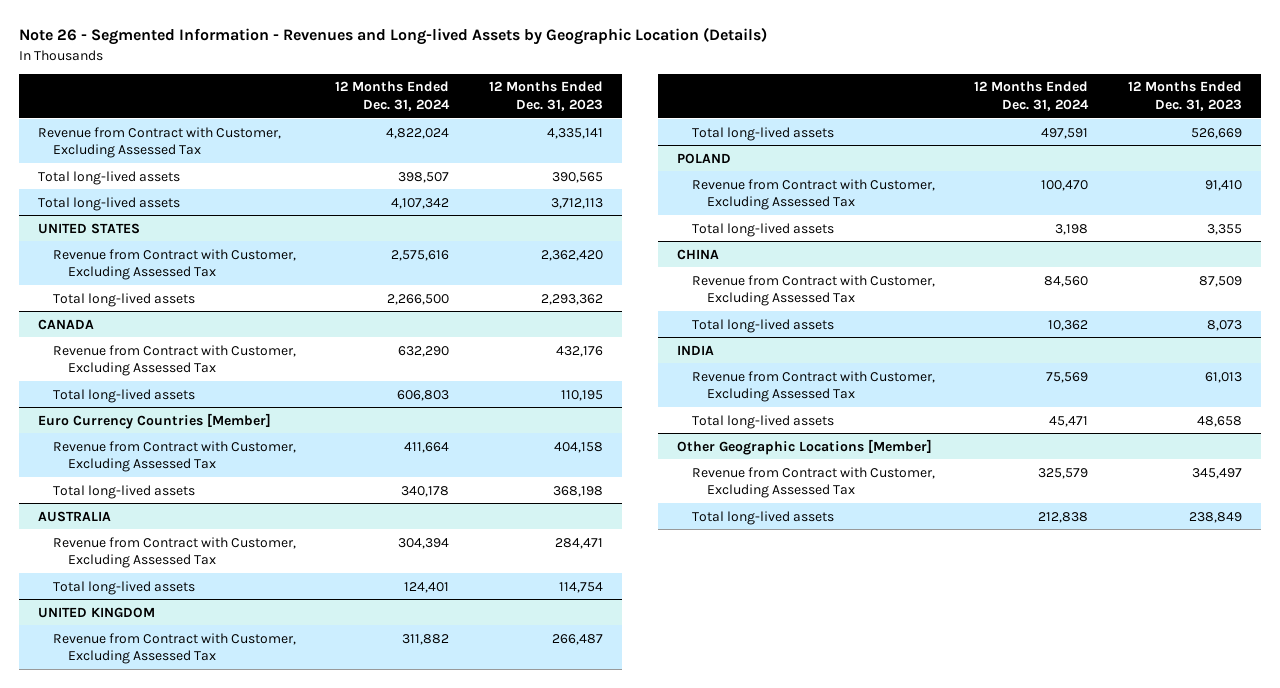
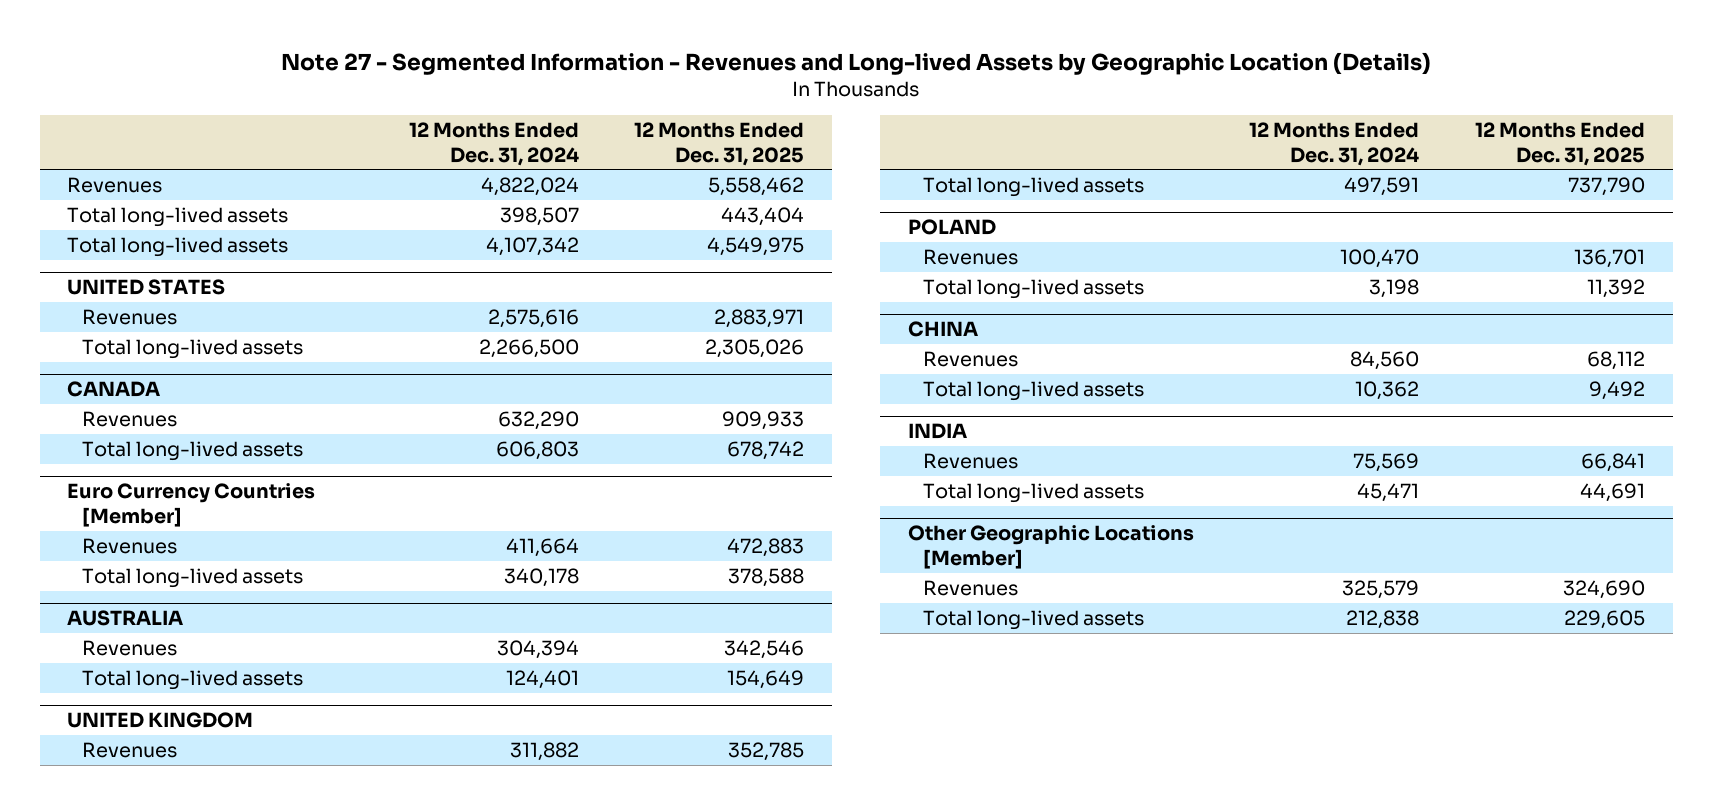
[18,27,767,46] Note 26 - Segmented Information - Revenues and Long-lived Assets by Geographic Location (Details) -> [281,51,1432,75] Note 27 - Segmented Information - Revenues and Long-lived Assets by Geographic Location (Details)
[488,81,603,111] 12 Months Ended Dec. 31, 2023 -> none
none -> [634,121,805,166] 12 Months Ended Dec. 31, 2025
[38,126,282,159] Revenue from Contract with Customer, Excluding Assessed Tax -> [67,176,163,193] Revenues
[52,248,296,281] Revenue from Contract with Customer, Excluding Assessed Tax -> [82,308,178,325] Revenues
[52,344,296,377] Revenue from Contract with Customer, Excluding Assessed Tax -> [82,410,178,427] Revenues
[52,440,296,473] Revenue from Contract with Customer, Excluding Assessed Tax -> [82,537,178,554] Revenues
[52,536,296,569] Revenue from Contract with Customer, Excluding Assessed Tax -> [82,639,178,656] Revenues
[52,632,296,665] Revenue from Contract with Customer, Excluding Assessed Tax -> [82,741,178,758] Revenues
[691,178,935,211] Revenue from Contract with Customer, Excluding Assessed Tax -> [923,248,1019,265] Revenues
[691,274,935,307] Revenue from Contract with Customer, Excluding Assessed Tax -> [923,350,1019,367] Revenues
[691,370,935,403] Revenue from Contract with Customer, Excluding Assessed Tax -> [923,452,1019,469] Revenues
[691,466,935,499] Revenue from Contract with Customer, Excluding Assessed Tax -> [923,579,1019,596] Revenues

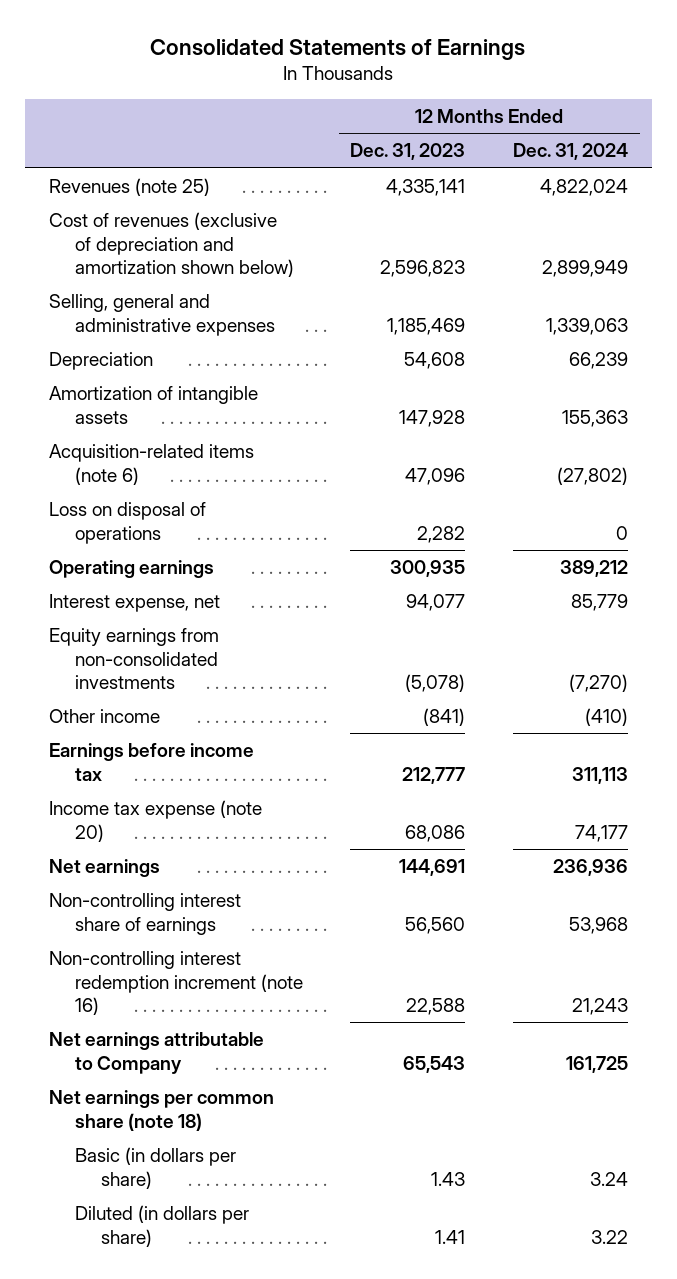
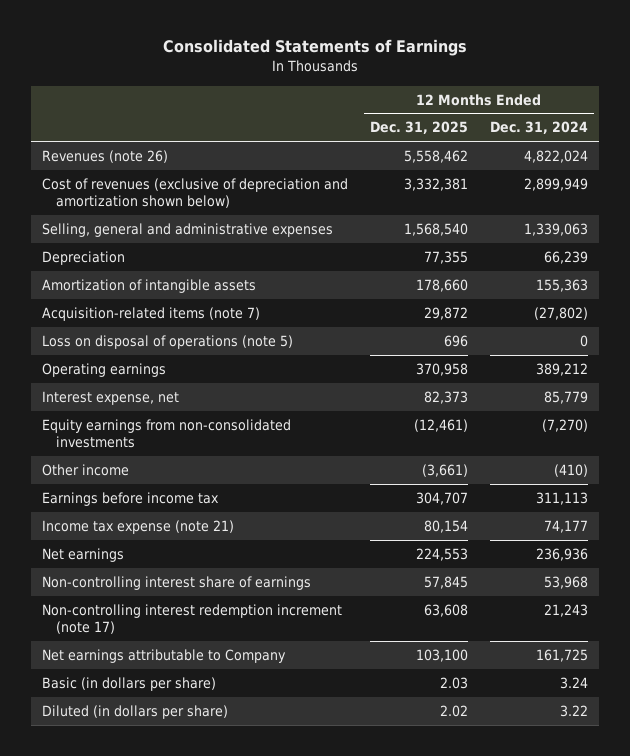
[350,143,466,161] Dec. 31, 2023 -> none
none -> [369,121,468,135] Dec. 31, 2025
[48,177,210,196] Revenues (note 25) -> [41,150,168,164] Revenues (note 26)
[48,443,254,485] Acquisition-related items (note 6) -> [41,307,260,322] Acquisition-related items (note 7)
[48,501,206,544] Loss on disposal of operations -> [41,335,293,350] Loss on disposal of operations (note 5)
[48,799,262,842] Income tax expense (note 20) -> [41,520,234,535] Income tax expense (note 21)
[48,950,304,1016] Non-controlling interest redemption increment (note 16) -> [41,604,342,635] Non-controlling interest redemption increment (note 17)
[48,1089,274,1131] Net earnings per common share (note 18) -> none

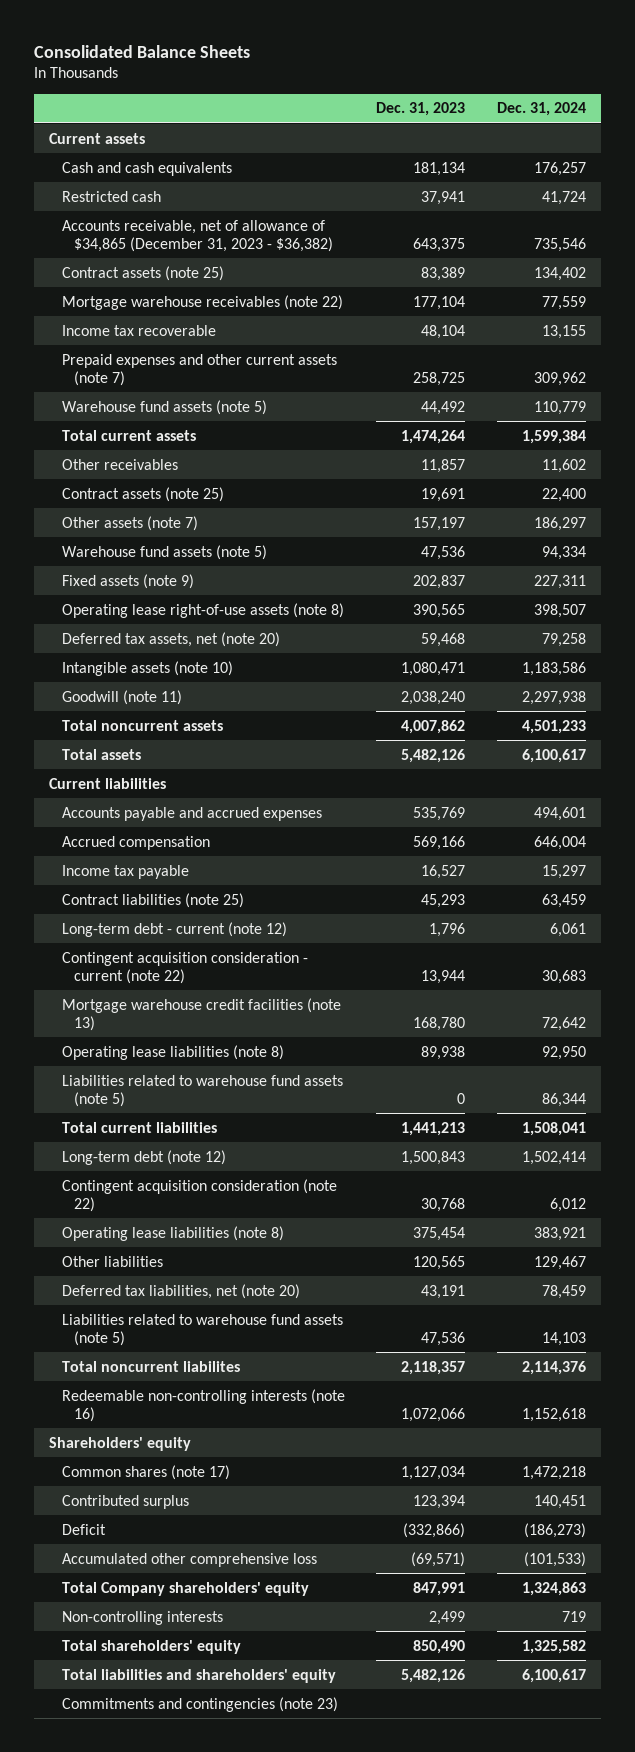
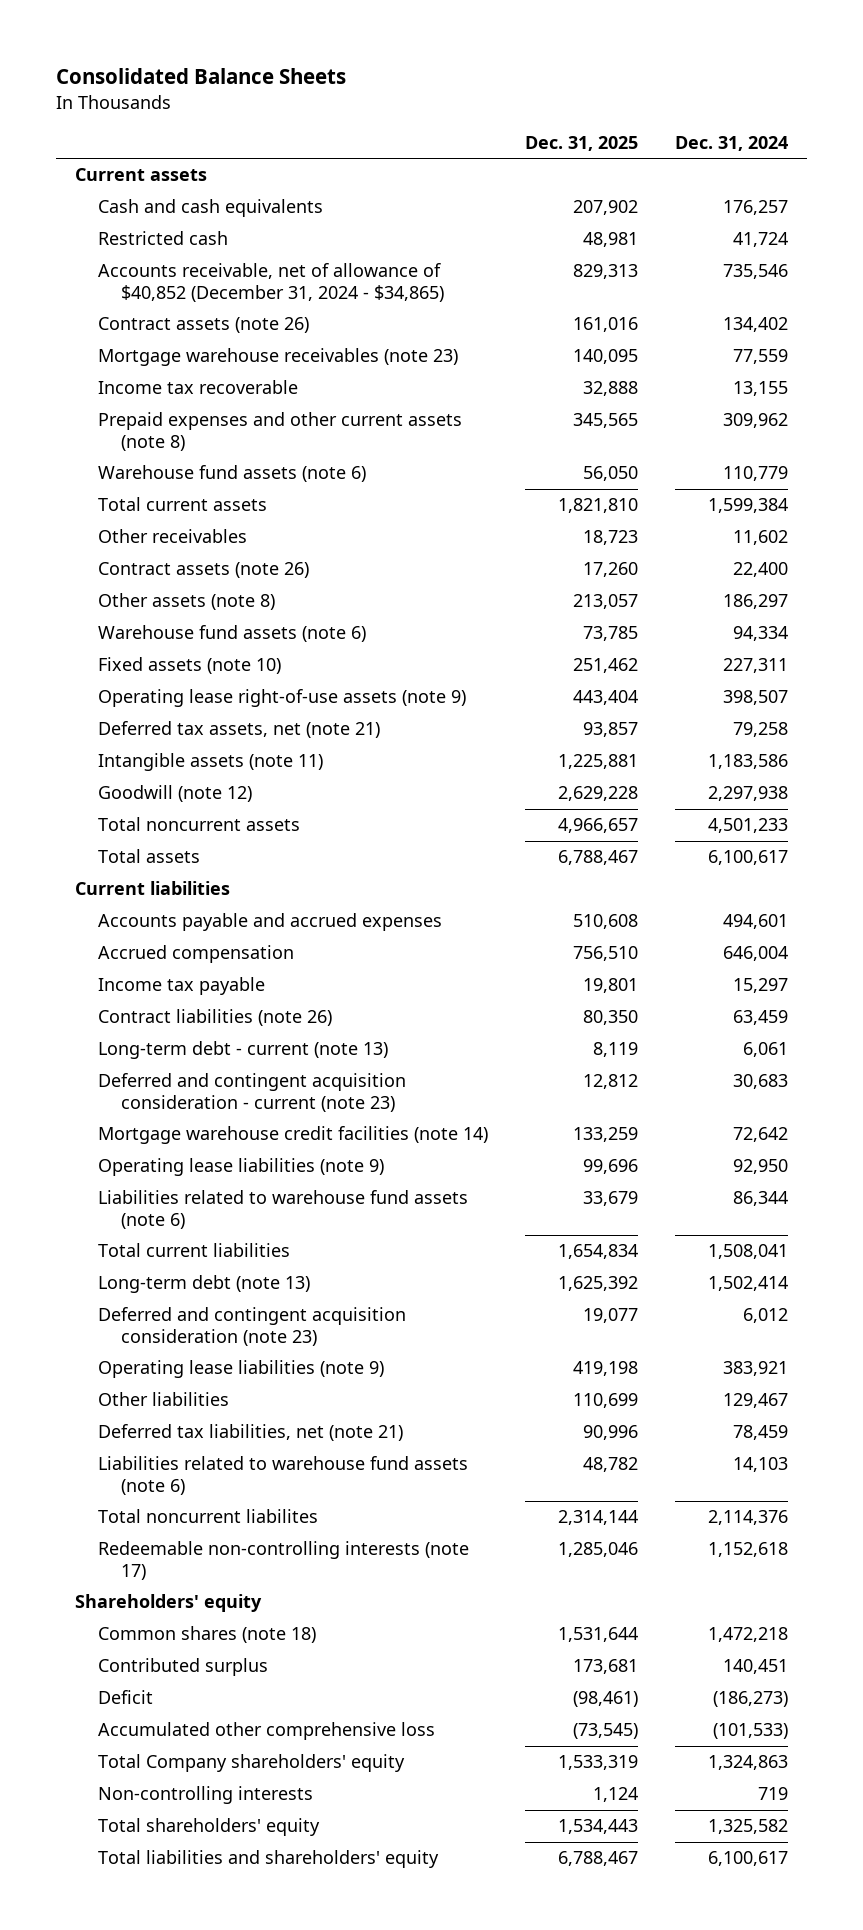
[376,102,466,117] Dec. 31, 2023 -> none
none -> [525,135,639,151] Dec. 31, 2025
[61,219,333,252] Accounts receivable, net of allowance of $34,865 (December 31, 2023 - $36,382) -> [97,263,444,302] Accounts receivable, net of allowance of $40,852 (December 31, 2024 - $34,865)
[61,265,224,281] Contract assets (note 25) -> [97,317,309,334] Contract assets (note 26)
[61,294,343,310] Mortgage warehouse receivables (note 22) -> [97,348,458,367] Mortgage warehouse receivables (note 23)
[61,353,337,386] Prepaid expenses and other current assets (note 7) -> [97,412,462,451] Prepaid expenses and other current assets (note 8)
[61,399,267,415] Warehouse fund assets (note 5) -> [97,465,366,483] Warehouse fund assets (note 6)
[61,486,224,502] Contract assets (note 25) -> [97,562,309,579] Contract assets (note 26)
[61,515,198,531] Other assets (note 7) -> [97,593,275,611] Other assets (note 8)
[61,544,267,560] Warehouse fund assets (note 5) -> [97,625,366,643] Warehouse fund assets (note 6)
[61,573,194,589] Fixed assets (note 9) -> [97,657,281,675] Fixed assets (note 10)
[61,602,344,618] Operating lease right-of-use assets (note 8) -> [97,689,466,708] Operating lease right-of-use assets (note 9)
[61,631,280,647] Deferred tax assets, net (note 20) -> [97,721,380,739] Deferred tax assets, net (note 21)
[61,660,233,676] Intangible assets (note 10) -> [97,753,323,772] Intangible assets (note 11)
[61,689,182,705] Goodwill (note 11) -> [97,785,252,803] Goodwill (note 12)
[61,892,244,908] Contract liabilities (note 25) -> [97,1009,332,1027] Contract liabilities (note 26)
[61,921,287,937] Long-term debt - current (note 12) -> [97,1041,388,1060] Long-term debt - current (note 13)
[61,951,308,984] Contingent acquisition consideration - current (note 22) -> [97,1073,406,1112] Deferred and contingent acquisition consideration - current (note 23)
[61,997,341,1031] Mortgage warehouse credit facilities (note 13) -> [97,1126,488,1145] Mortgage warehouse credit facilities (note 14)
[61,1044,284,1060] Operating lease liabilities (note 8) -> [97,1158,384,1177] Operating lease liabilities (note 9)
[61,1074,343,1107] Liabilities related to warehouse fund assets (note 5) -> [97,1190,468,1229] Liabilities related to warehouse fund assets (note 6)
[61,1149,226,1165] Long-term debt (note 12) -> [97,1275,310,1294] Long-term debt (note 13)
[61,1178,337,1212] Contingent acquisition consideration (note 22) -> [97,1307,406,1346] Deferred and contingent acquisition consideration (note 23)
[61,1225,284,1241] Operating lease liabilities (note 8) -> [97,1360,384,1379] Operating lease liabilities (note 9)
[61,1283,300,1299] Deferred tax liabilities, net (note 20) -> [97,1424,403,1442] Deferred tax liabilities, net (note 21)
[61,1313,343,1346] Liabilities related to warehouse fund assets (note 5) -> [97,1456,468,1495] Liabilities related to warehouse fund assets (note 6)
[61,1388,345,1422] Redeemable non-controlling interests (note 16) -> [97,1541,469,1580] Redeemable non-controlling interests (note 17)
[61,1464,230,1480] Common shares (note 17) -> [97,1626,316,1644] Common shares (note 18)
[61,1696,338,1712] Commitments and contingencies (note 23) -> none

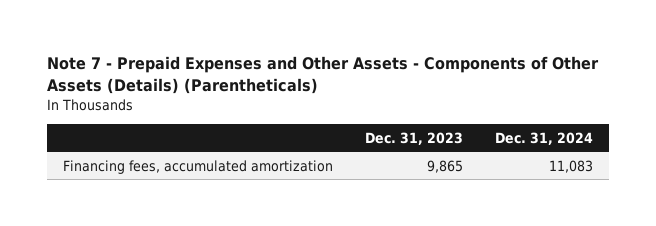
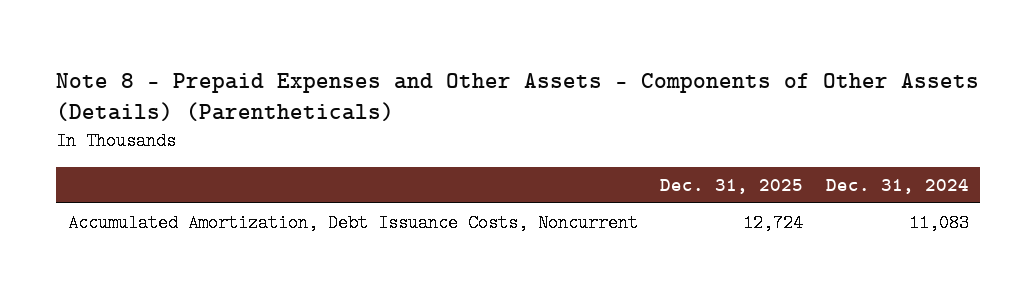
[47,55,600,94] Note 7 - Prepaid Expenses and Other Assets - Components of Other Assets (Details) (Parentheticals) -> [56,72,980,122] Note 8 - Prepaid Expenses and Other Assets - Components of Other Assets (Details) (Parentheticals)
[365,131,464,145] Dec. 31, 2023 -> none
none -> [660,178,804,194] Dec. 31, 2025
[63,159,334,174] Financing fees, accumulated amortization -> [67,214,638,233] Accumulated Amortization, Debt Issuance Costs, Noncurrent

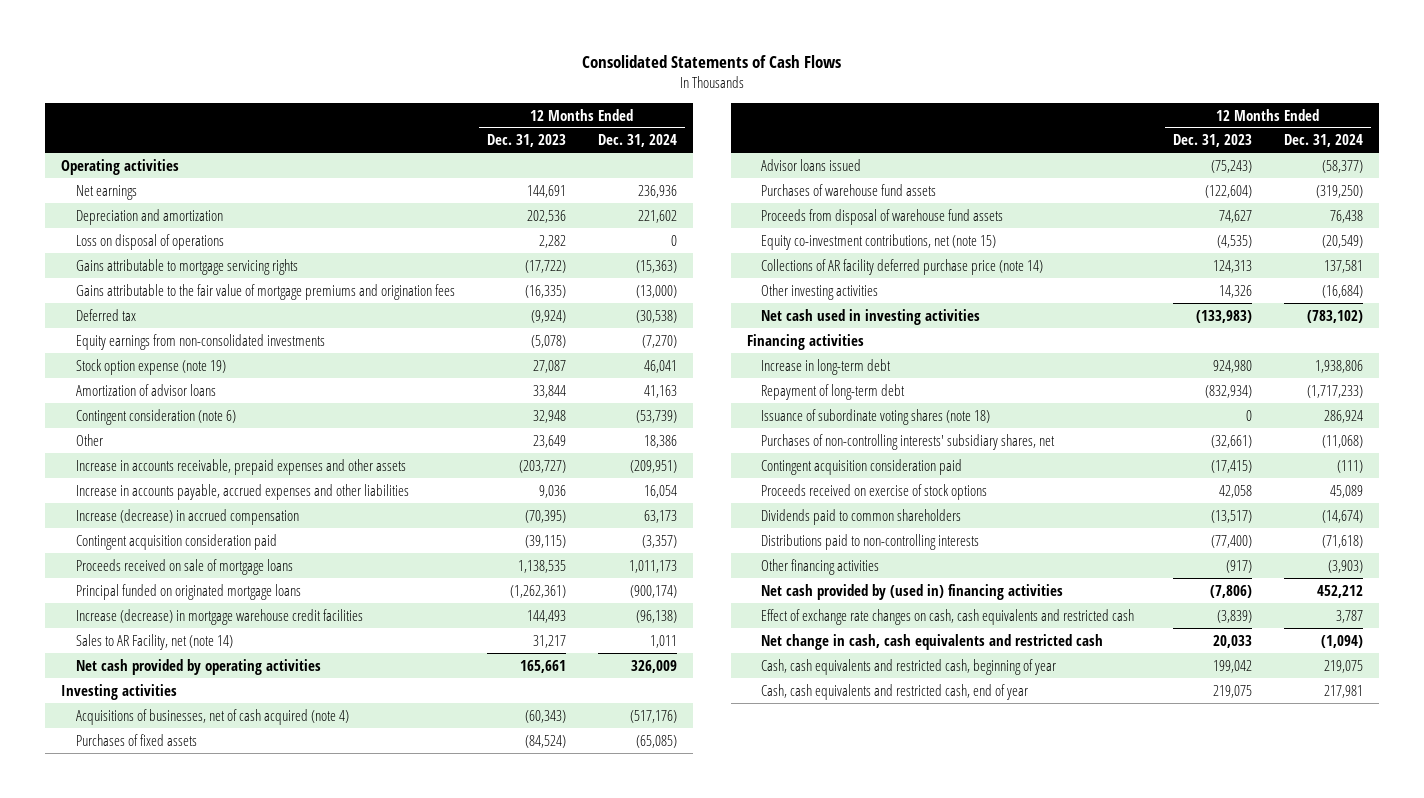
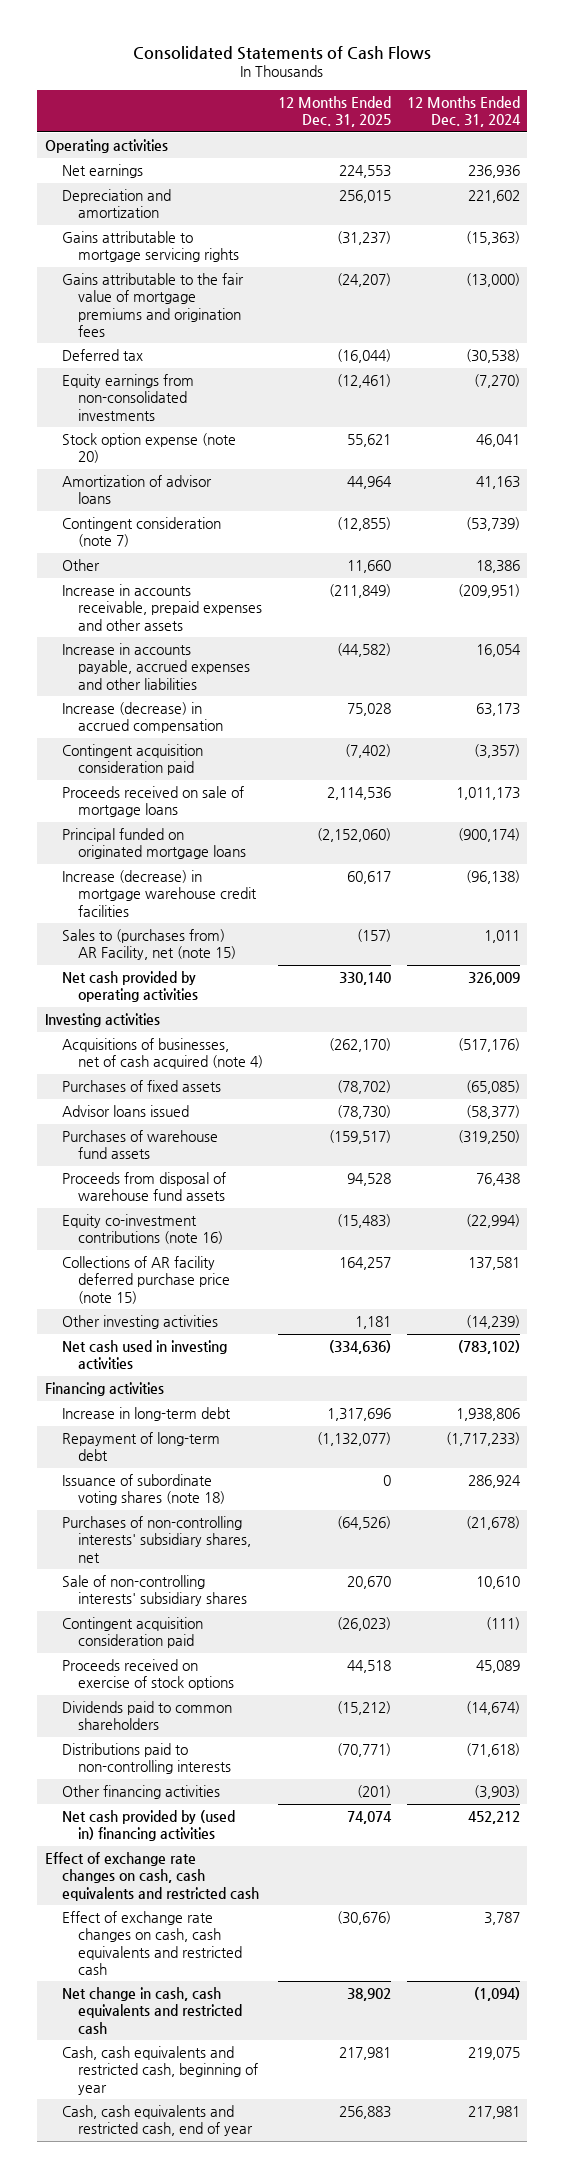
[487,134,567,148] Dec. 31, 2023 -> none
none -> [278,95,392,128] 12 Months Ended Dec. 31, 2025
[75,233,224,250] Loss on disposal of operations -> none
[75,358,226,375] Stock option expense (note 19) -> [61,432,236,464] Stock option expense (note 20)
[75,408,236,425] Contingent consideration (note 6) -> [61,516,221,548] Contingent consideration (note 7)
[75,633,233,650] Sales to AR Facility, net (note 14) -> [61,928,237,961] Sales to (purchases from) AR Facility, net (note 15)
[761,233,997,250] Equity co-investment contributions, net (note 15) -> [61,1213,224,1245] Equity co-investment contributions (note 16)
[1321,234,1363,248] (20,549) -> [465,1213,520,1228] (22,994)
[761,258,1044,275] Collections of AR facility deferred purchase price (note 14) -> [61,1255,231,1304] Collections of AR facility deferred purchase price (note 15)
[1321,284,1363,298] (16,684) -> [465,1314,520,1329] (14,239)
[1321,434,1363,448] (11,068) -> [465,1515,520,1530] (21,678)
none -> [61,1574,248,1607] Sale of non-controlling interests' subsidiary shares
none -> [44,1851,259,1901] Effect of exchange rate changes on cash, cash equivalents and restricted cash

